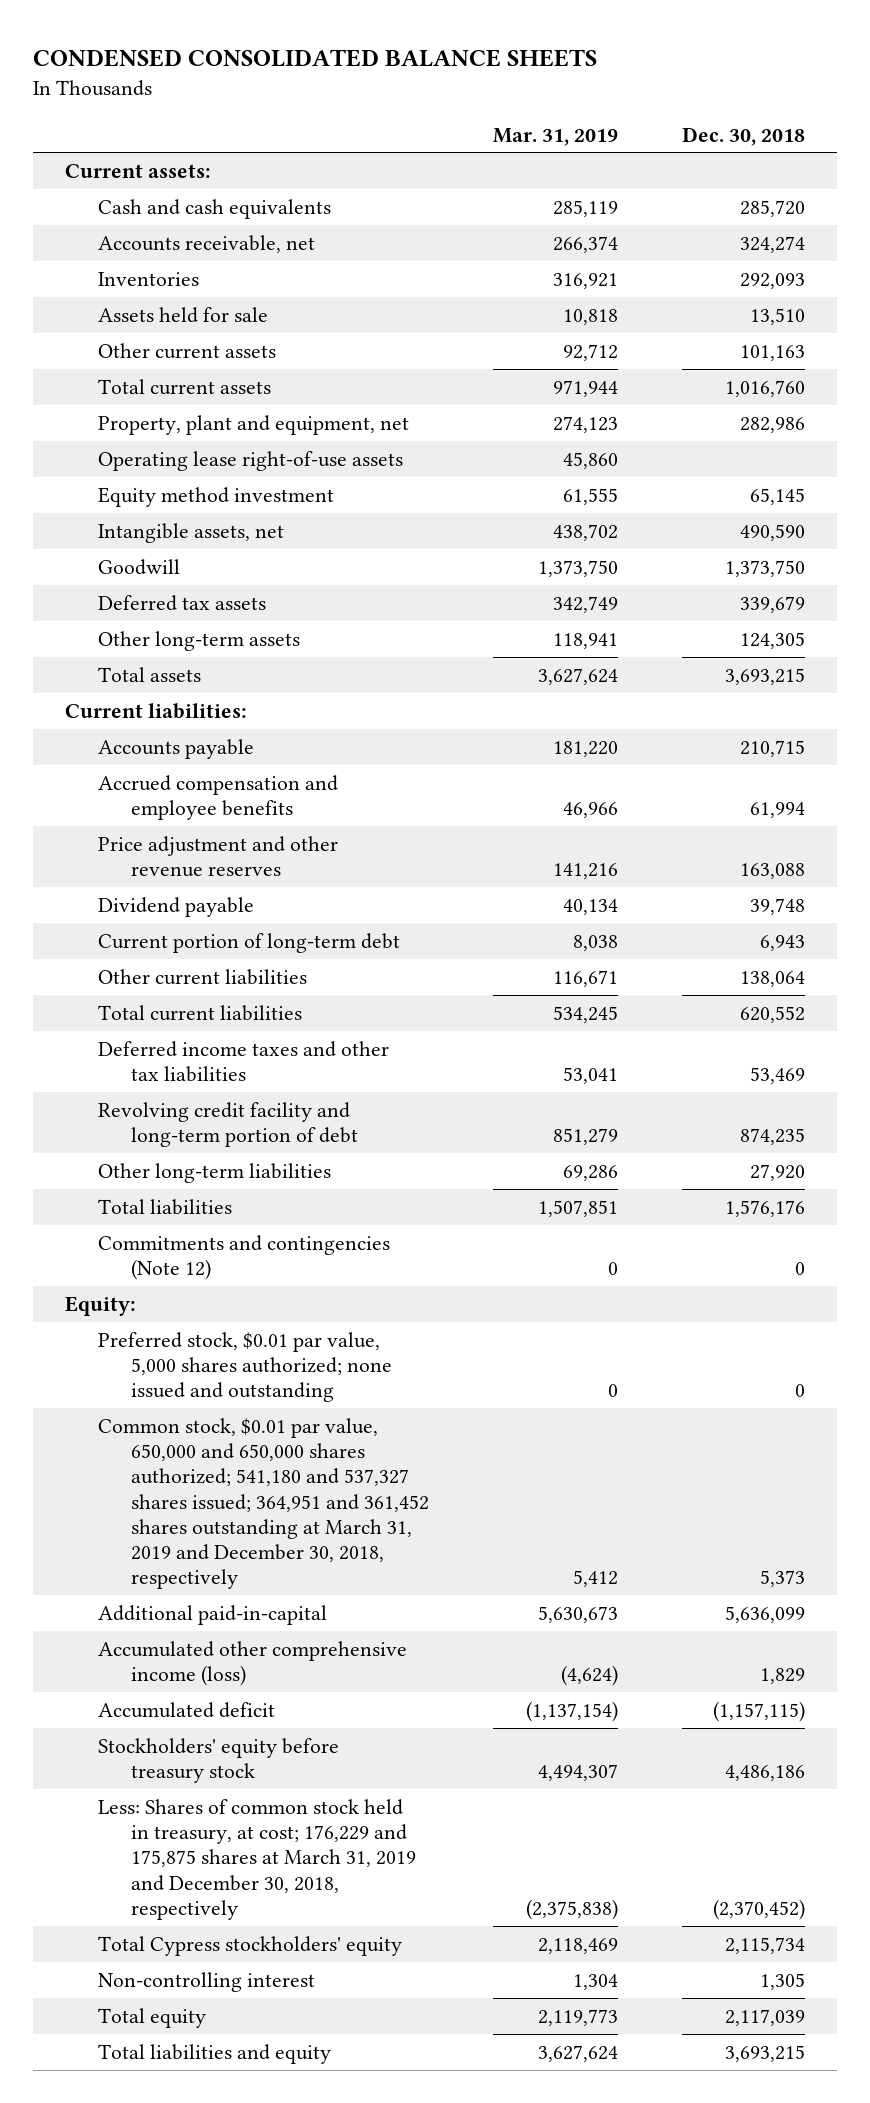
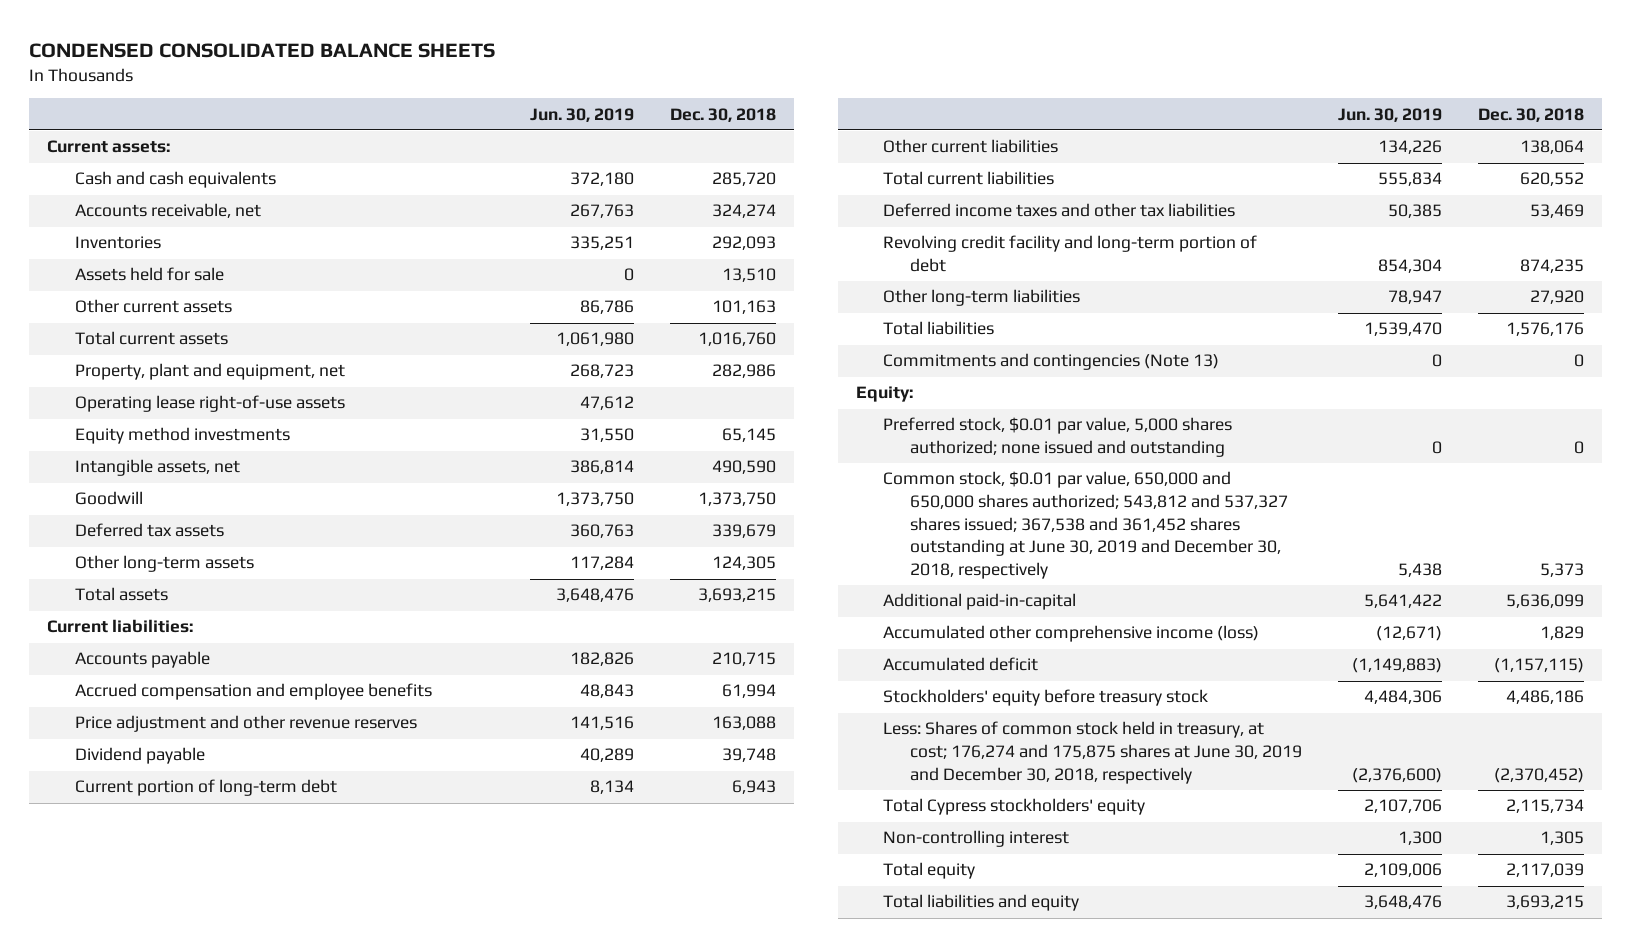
[493,127,619,146] Mar. 31, 2019 -> none
none -> [529,107,634,122] Jun. 30, 2019
[98,486,335,507] Equity method investment -> [74,427,290,445] Equity method investments
[98,1234,391,1281] Commitments and contingencies (Note 12) -> [883,353,1220,371] Commitments and contingencies (Note 13)
[98,1417,430,1590] Common stock, $0.01 par value, 650,000 and 650,000 shares authorized; 541,180 and 537,327 shares issued; 364,951 and 361,452 shares outstanding at March 31, 2019 and December 30, 2018, respectively -> [883,471,1289,580] Common stock, $0.01 par value, 650,000 and 650,000 shares authorized; 543,812 and 537,327 shares issued; 367,538 and 361,452 shares outstanding at June 30, 2019 and December 30, 2018, respectively
[98,1798,417,1920] Less: Shares of common stock held in treasury, at cost; 176,229 and 175,875 shares at March 31, 2019 and December 30, 2018, respectively -> [883,721,1303,784] Less: Shares of common stock held in treasury, at cost; 176,274 and 175,875 shares at June 30, 2019 and December 30, 2018, respectively

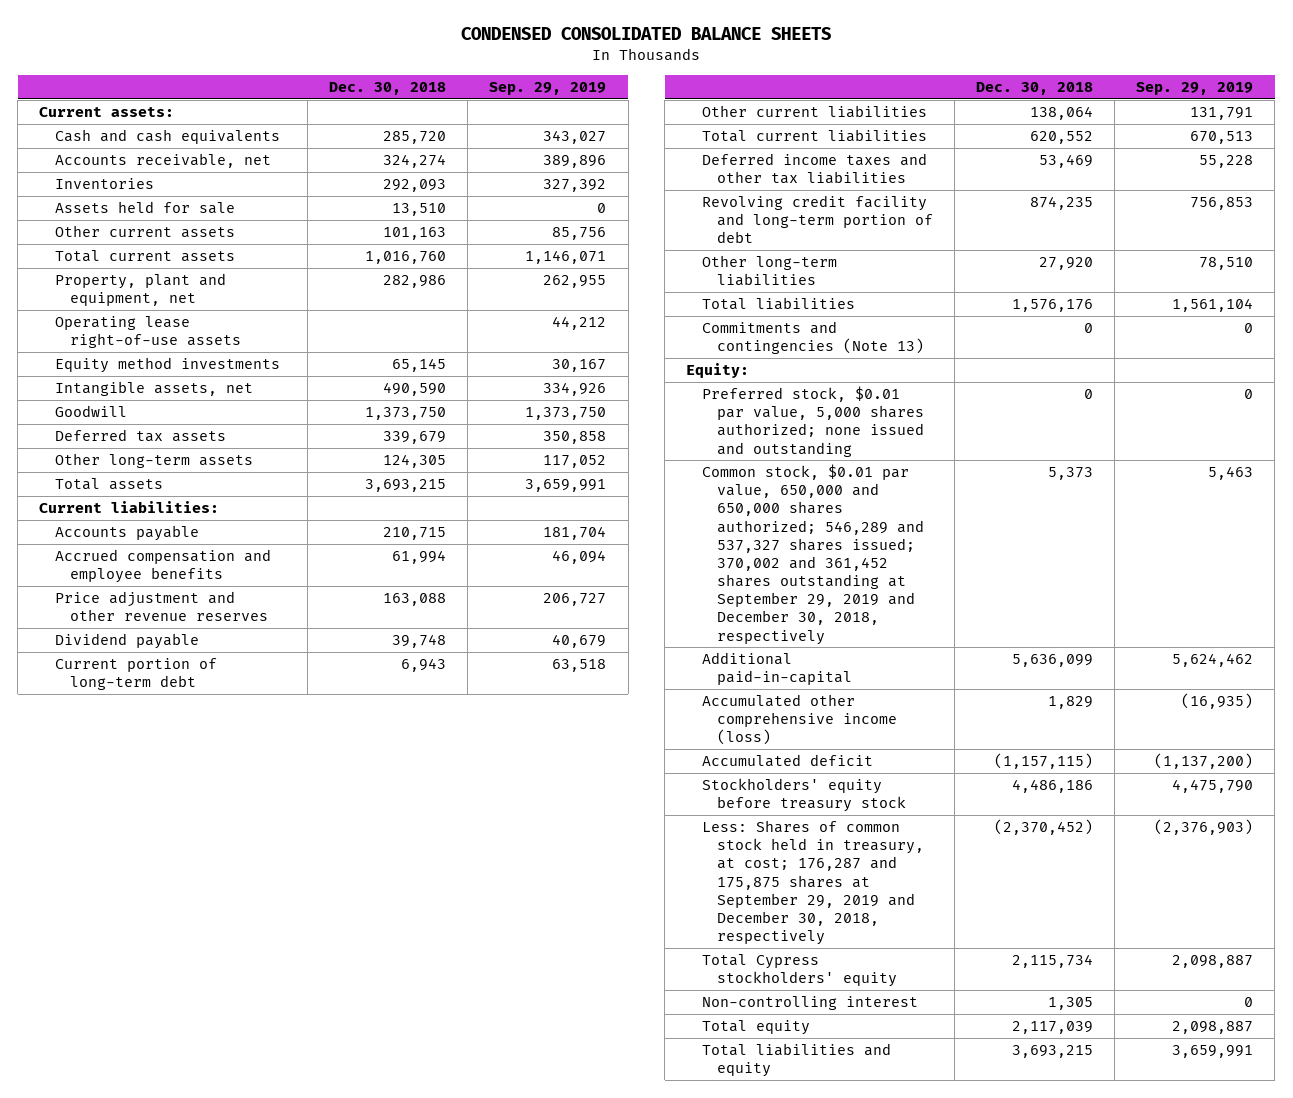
[529,107,634,122] Jun. 30, 2019 -> none
none -> [489,81,607,95] Sep. 29, 2019
[883,471,1289,580] Common stock, $0.01 par value, 650,000 and 650,000 shares authorized; 543,812 and 537,327 shares issued; 367,538 and 361,452 shares outstanding at June 30, 2019 and December 30, 2018, respectively -> [701,463,925,645] Common stock, $0.01 par value, 650,000 and 650,000 shares authorized; 546,289 and 537,327 shares issued; 370,002 and 361,452 shares outstanding at September 29, 2019 and December 30, 2018, respectively
[883,721,1303,784] Less: Shares of common stock held in treasury, at cost; 176,274 and 175,875 shares at June 30, 2019 and December 30, 2018, respectively -> [701,819,925,946] Less: Shares of common stock held in treasury, at cost; 176,287 and 175,875 shares at September 29, 2019 and December 30, 2018, respectively

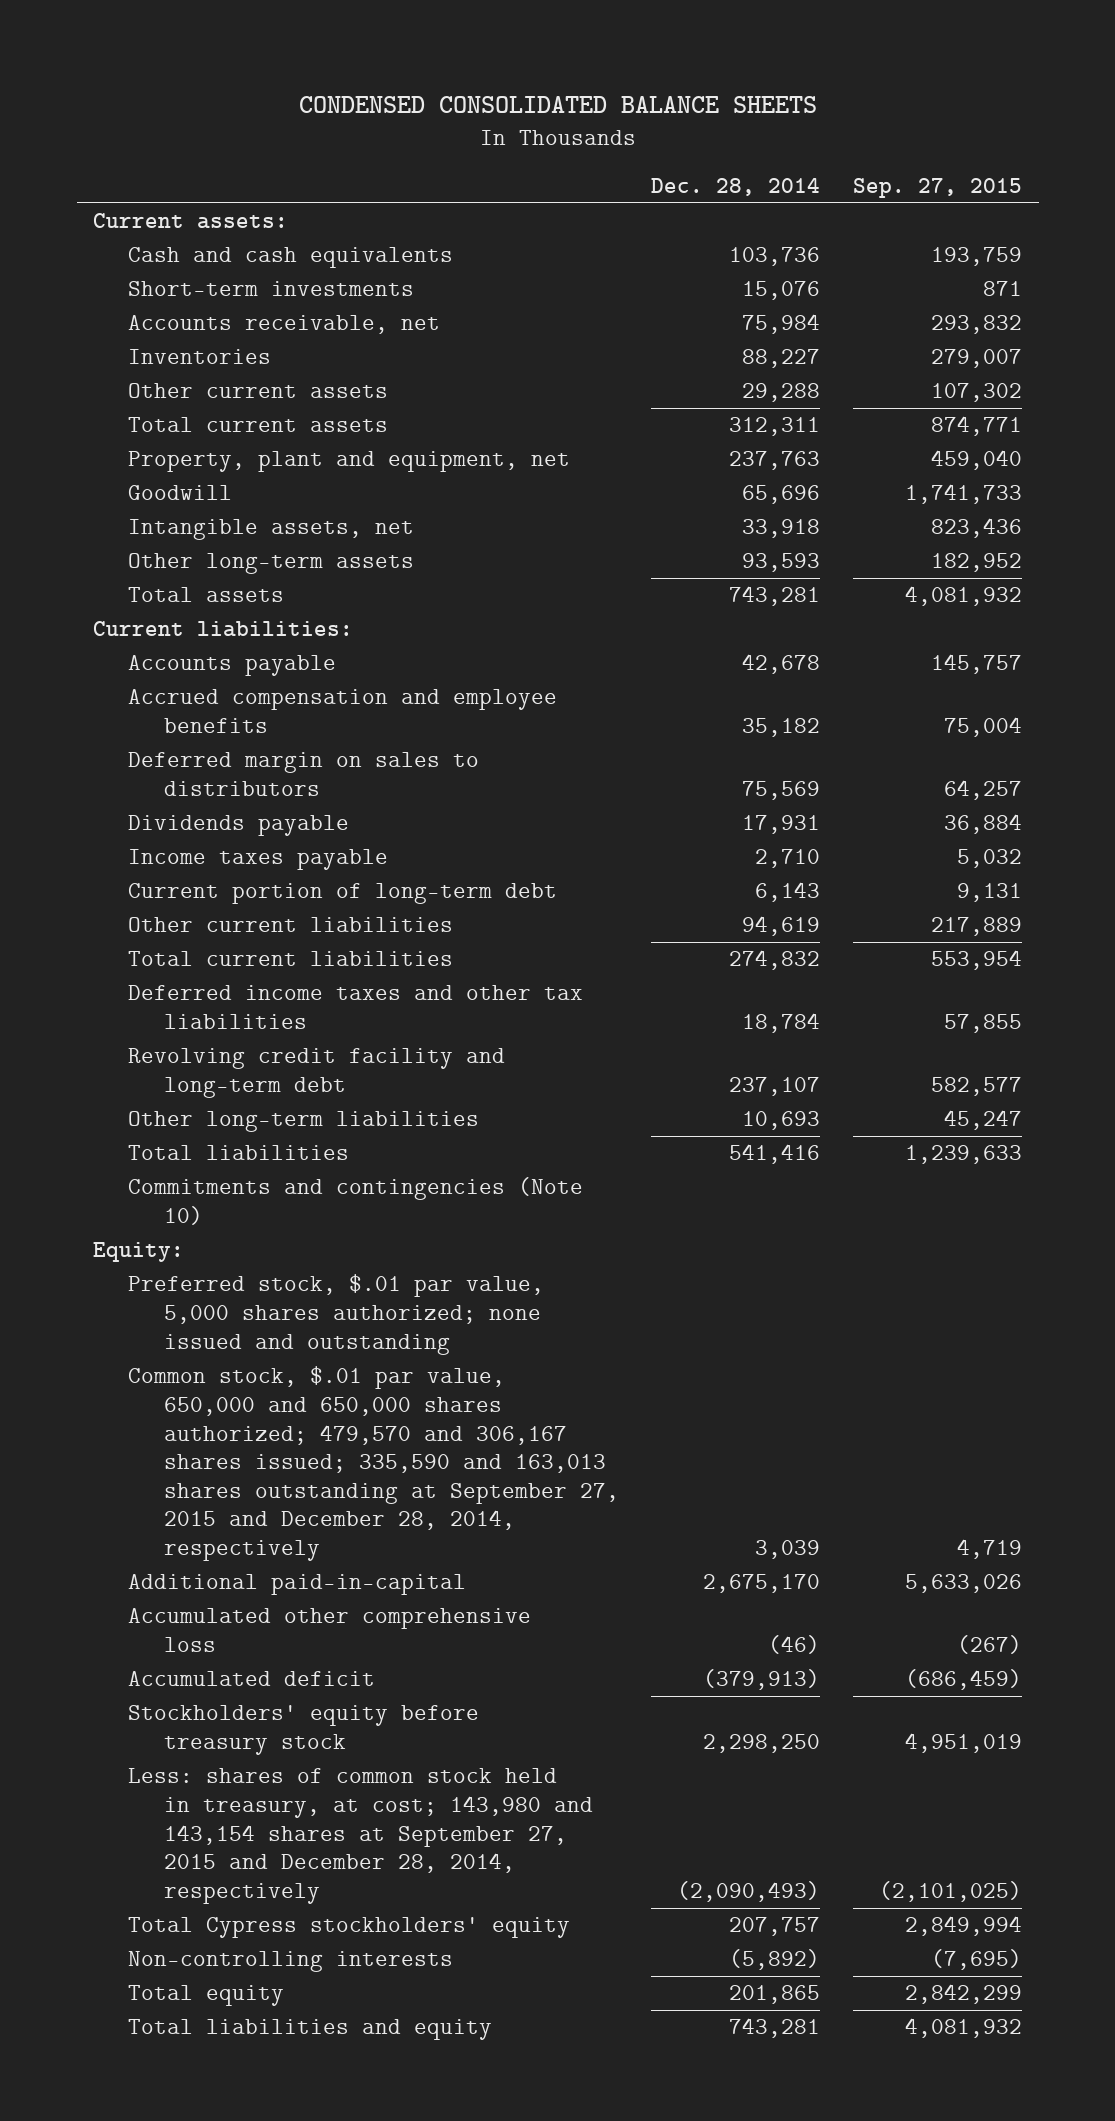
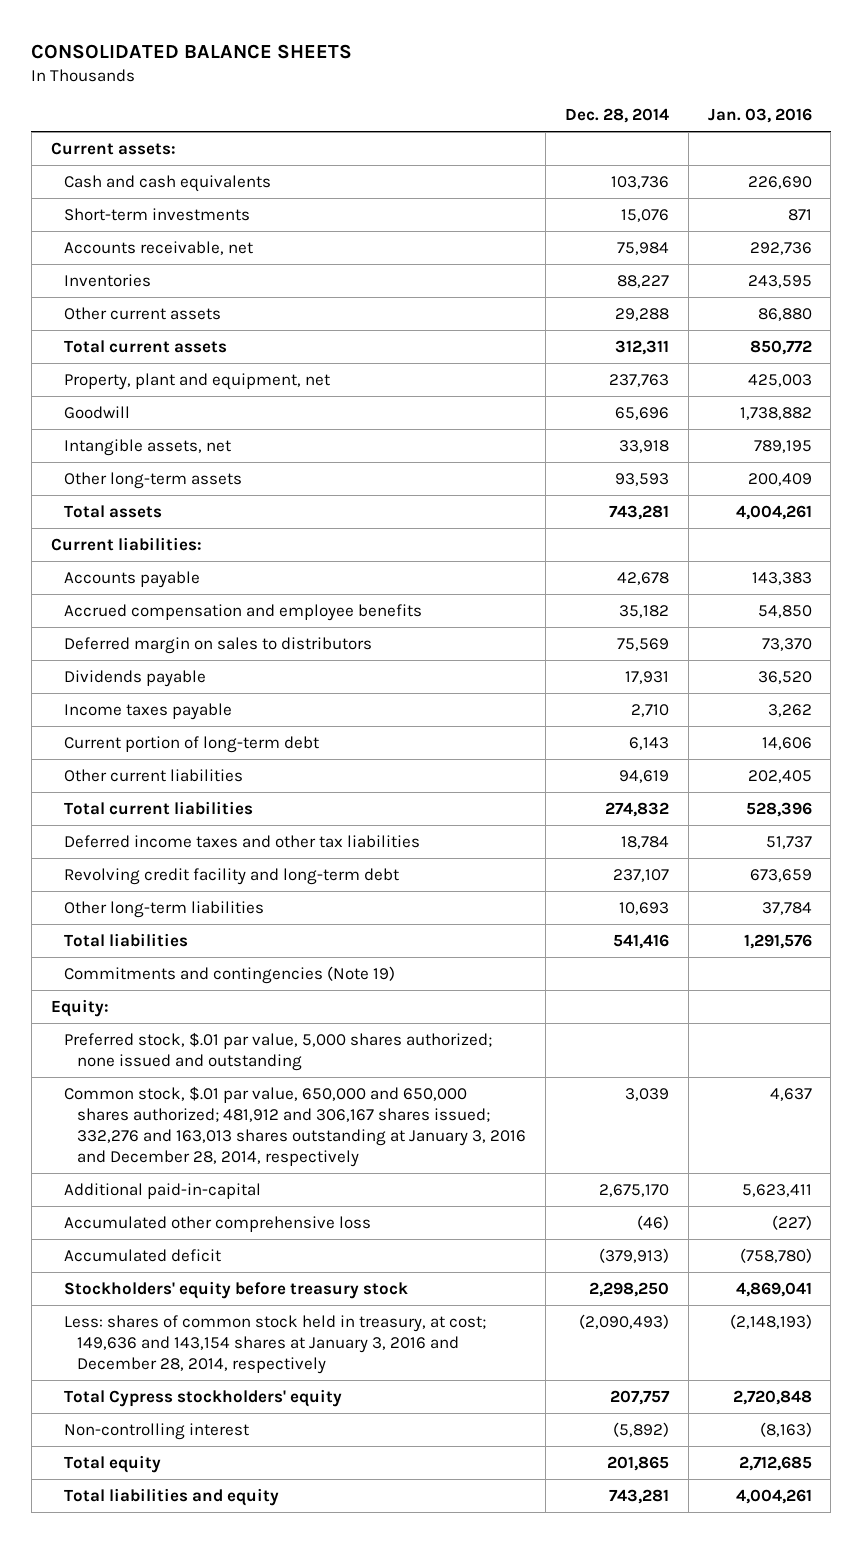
[298,96,817,114] CONDENSED CONSOLIDATED BALANCE SHEETS -> [31,43,353,59] CONSOLIDATED BALANCE SHEETS
[853,177,1023,198] Sep. 27, 2015 -> none
none -> [707,108,812,124] Jan. 03, 2016
[128,1177,584,1225] Commitments and contingencies (Note 10) -> [63,965,395,984] Commitments and contingencies (Note 19)
[128,1366,619,1562] Common stock, $.01 par value, 650,000 and 650,000 shares authorized; 479,570 and 306,167 shares issued; 335,590 and 163,013 shares outstanding at September 27, 2015 and December 28, 2014, respectively -> [63,1085,526,1168] Common stock, $.01 par value, 650,000 and 650,000 shares authorized; 481,912 and 306,167 shares issued; 332,276 and 163,013 shares outstanding at January 3, 2016 and December 28, 2014, respectively
[128,1768,593,1904] Less: shares of common stock held in treasury, at cost; 143,980 and 143,154 shares at September 27, 2015 and December 28, 2014, respectively -> [63,1314,486,1375] Less: shares of common stock held in treasury, at cost; 149,636 and 143,154 shares at January 3, 2016 and December 28, 2014, respectively
[128,1951,454,1973] Non-controlling interests -> [63,1422,249,1440] Non-controlling interest

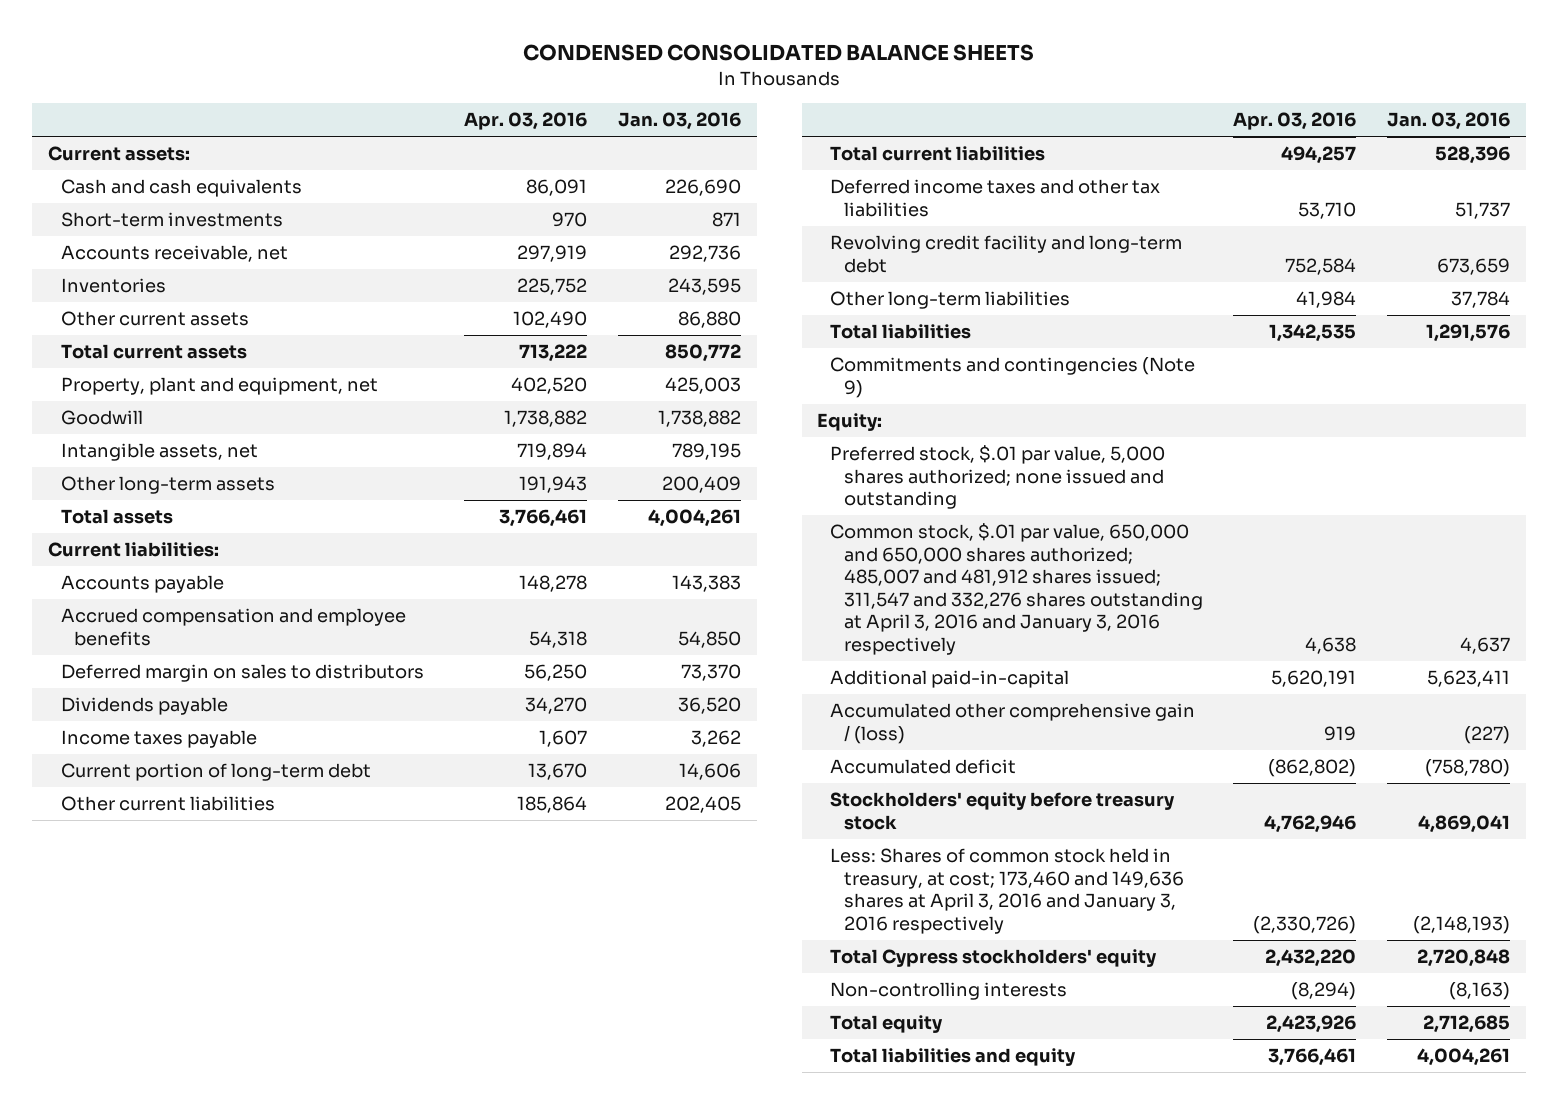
[31,43,353,59] CONSOLIDATED BALANCE SHEETS -> [523,44,1035,62] CONDENSED CONSOLIDATED BALANCE SHEETS
[564,108,669,124] Dec. 28, 2014 -> none
none -> [464,112,588,131] Apr. 03, 2016
[63,965,395,984] Commitments and contingencies (Note 19) -> [830,357,1196,398] Commitments and contingencies (Note 9)
[63,1085,526,1168] Common stock, $.01 par value, 650,000 and 650,000 shares authorized; 481,912 and 306,167 shares issued; 332,276 and 163,013 shares outstanding at January 3, 2016 and December 28, 2014, respectively -> [830,523,1203,655] Common stock, $.01 par value, 650,000 and 650,000 shares authorized; 485,007 and 481,912 shares issued; 311,547 and 332,276 shares outstanding at April 3, 2016 and January 3, 2016 respectively
[63,1215,371,1232] Accumulated other comprehensive loss -> [830,703,1196,744] Accumulated other comprehensive gain / (loss)
[63,1314,486,1375] Less: shares of common stock held in treasury, at cost; 149,636 and 143,154 shares at January 3, 2016 and December 28, 2014, respectively -> [830,848,1184,934] Less: Shares of common stock held in treasury, at cost; 173,460 and 149,636 shares at April 3, 2016 and January 3, 2016 respectively
[63,1422,249,1440] Non-controlling interest -> [830,982,1068,1001] Non-controlling interests

